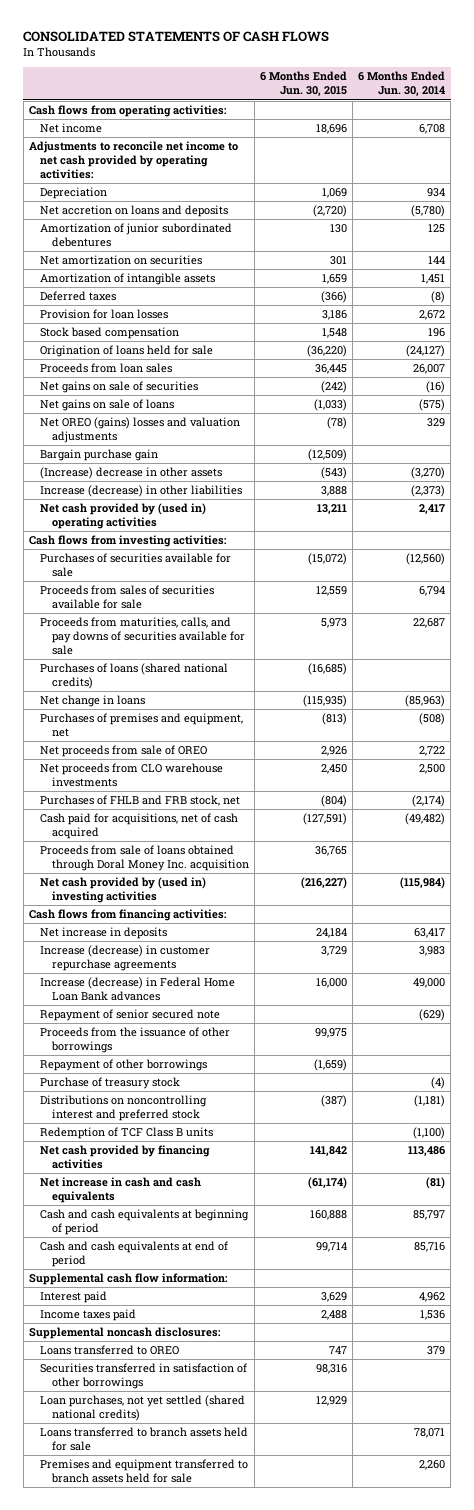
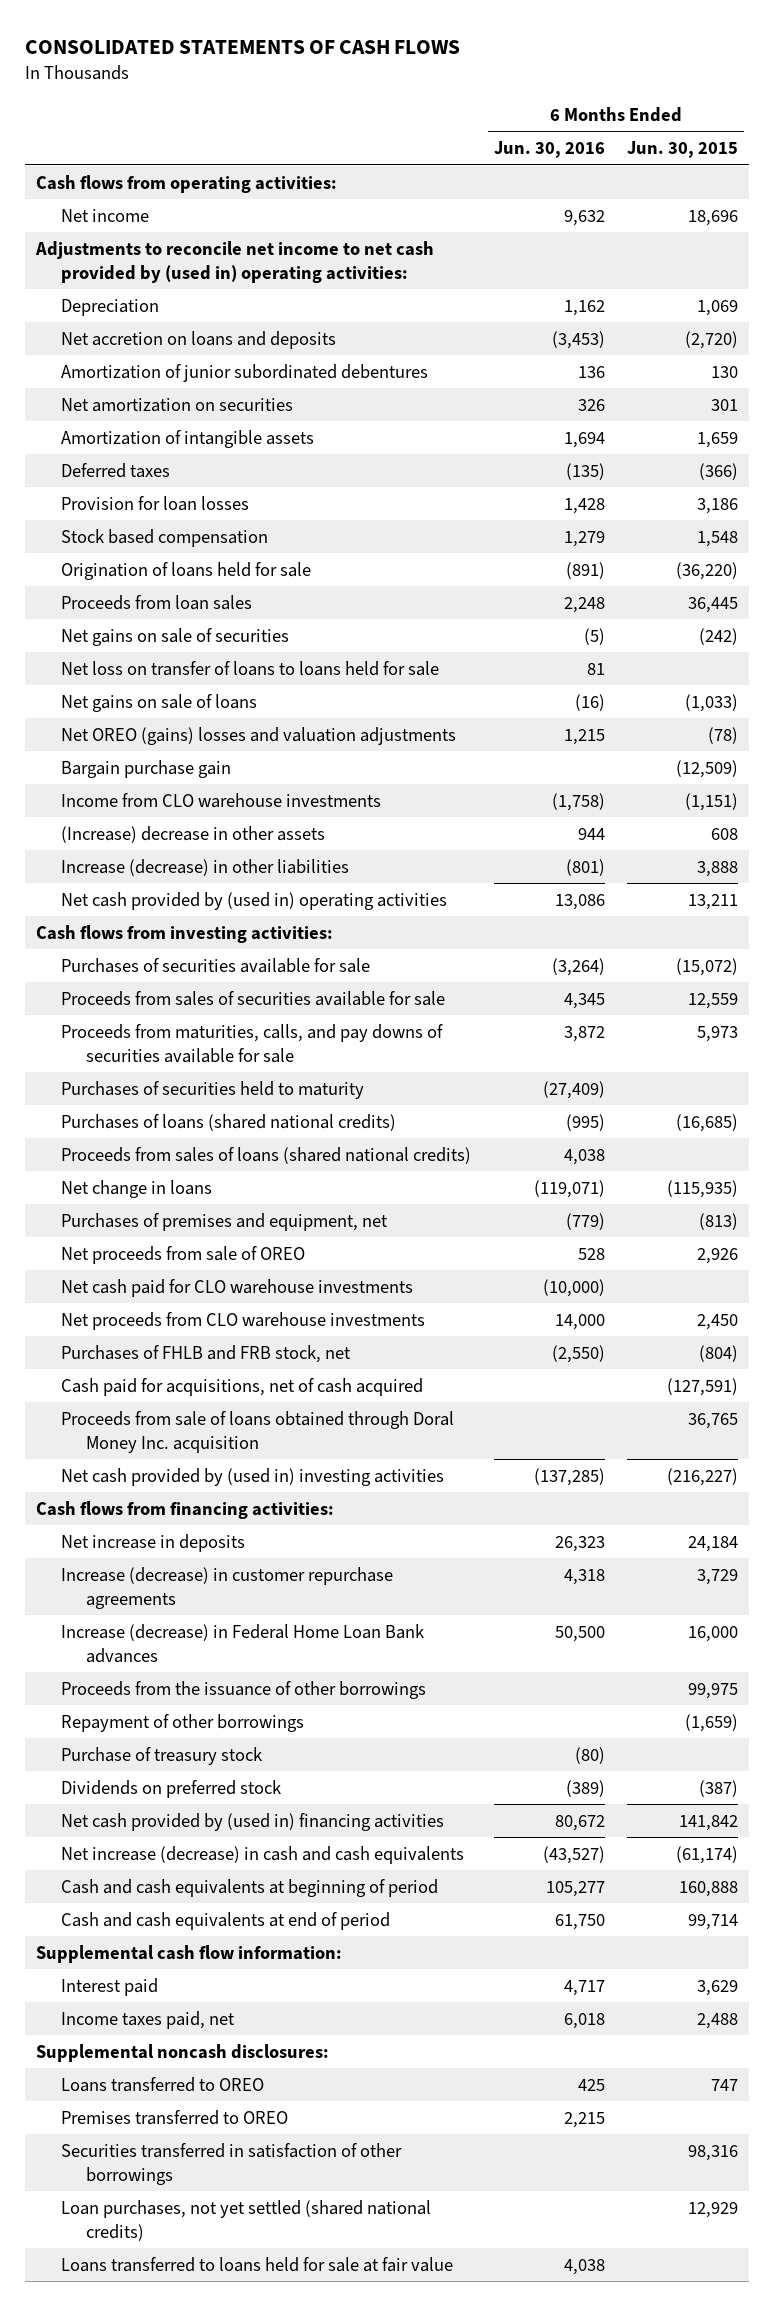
[358,71,446,97] 6 Months Ended Jun. 30, 2014 -> none
none -> [493,141,605,159] Jun. 30, 2016
[29,141,239,180] Adjustments to reconcile net income to net cash provided by operating activities: -> [35,240,435,283] Adjustments to reconcile net income to net cash provided by (used in) operating activities:
none -> [61,660,440,676] Net loss on transfer of loans to loans held for sale
none -> [61,792,382,808] Income from CLO warehouse investments
[320,467,347,480] (543) -> [711,827,739,840] 608
none -> [61,1080,365,1099] Purchases of securities held to maturity
none -> [61,1146,472,1164] Proceeds from sales of loans (shared national credits)
none -> [61,1278,414,1297] Net cash paid for CLO warehouse investments
[40,1009,221,1022] Repayment of senior secured note -> none
[40,1127,214,1140] Redemption of TCF Class B units -> none
[40,1095,208,1122] Distributions on noncontrolling interest and preferred stock -> [61,1779,282,1798] Dividends on preferred stock
[40,1145,211,1170] Net cash provided by financing activities -> [61,1812,445,1831] Net cash provided by (used in) financing activities
[40,1177,202,1204] Net increase in cash and cash equivalents -> [61,1845,465,1864] Net increase (decrease) in cash and cash equivalents
[40,1309,137,1322] Income taxes paid -> [61,2010,236,2029] Income taxes paid, net
none -> [61,2109,289,2125] Premises transferred to OREO
[40,1459,249,1484] Premises and equipment transferred to branch assets held for sale -> none
[40,1427,249,1452] Loans transferred to branch assets held for sale -> [61,2256,454,2272] Loans transferred to loans held for sale at fair value

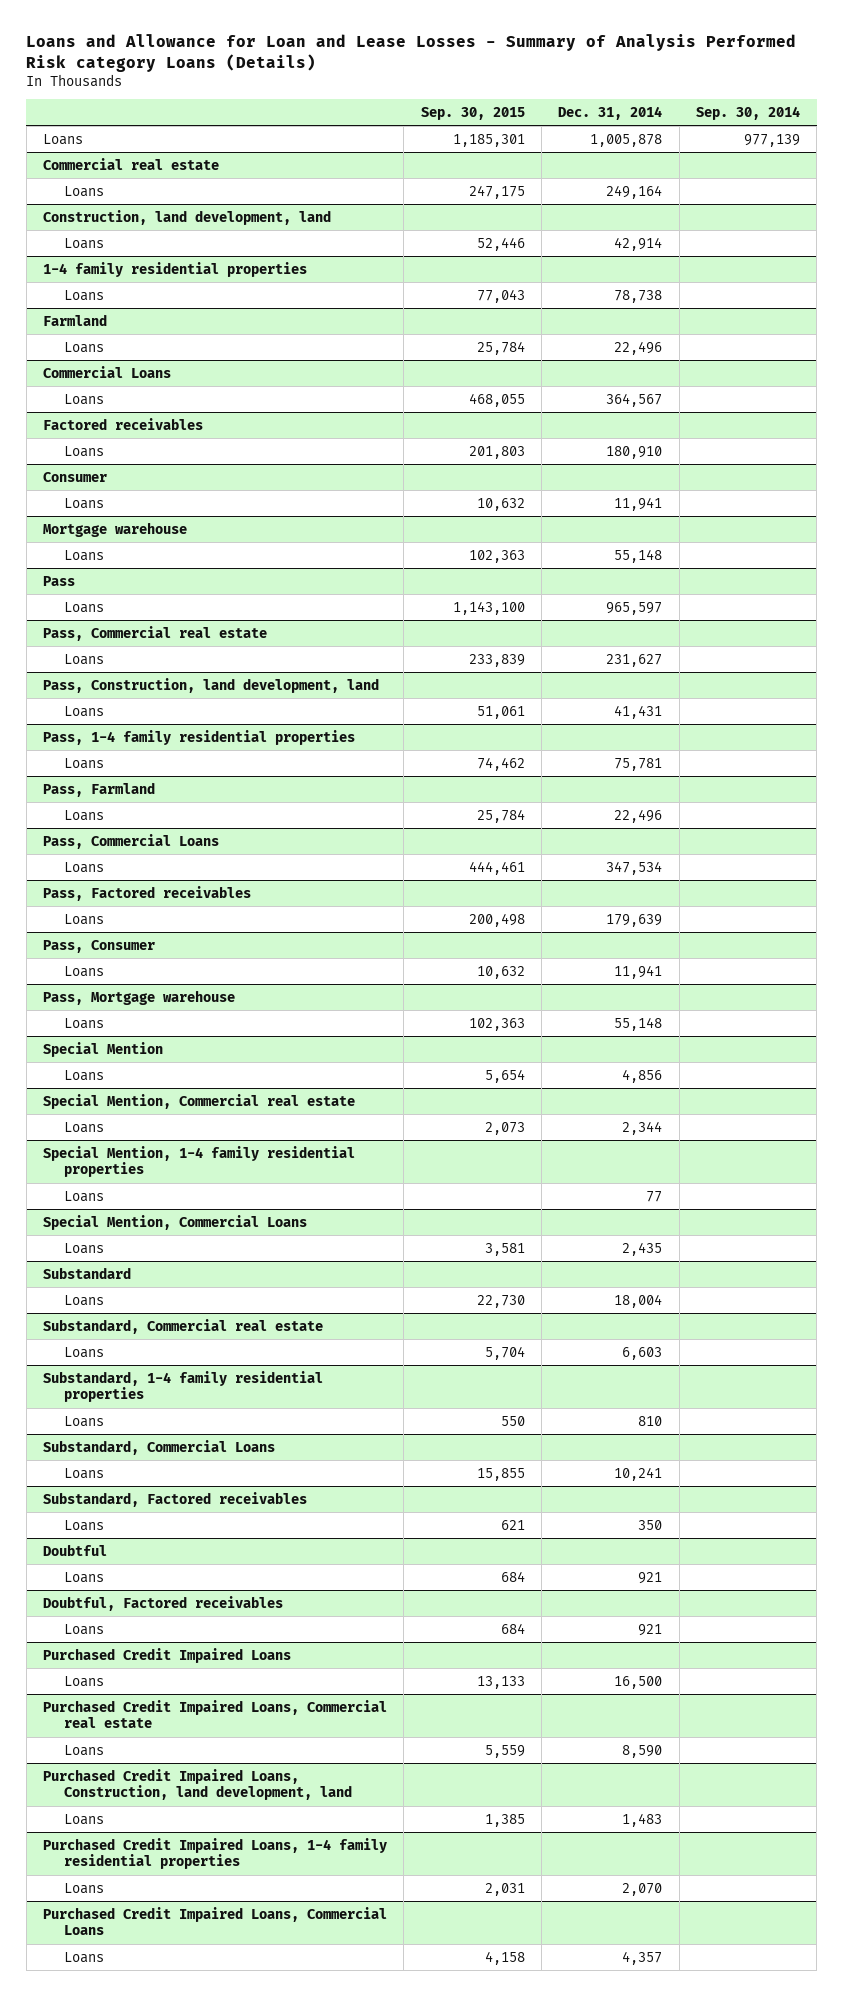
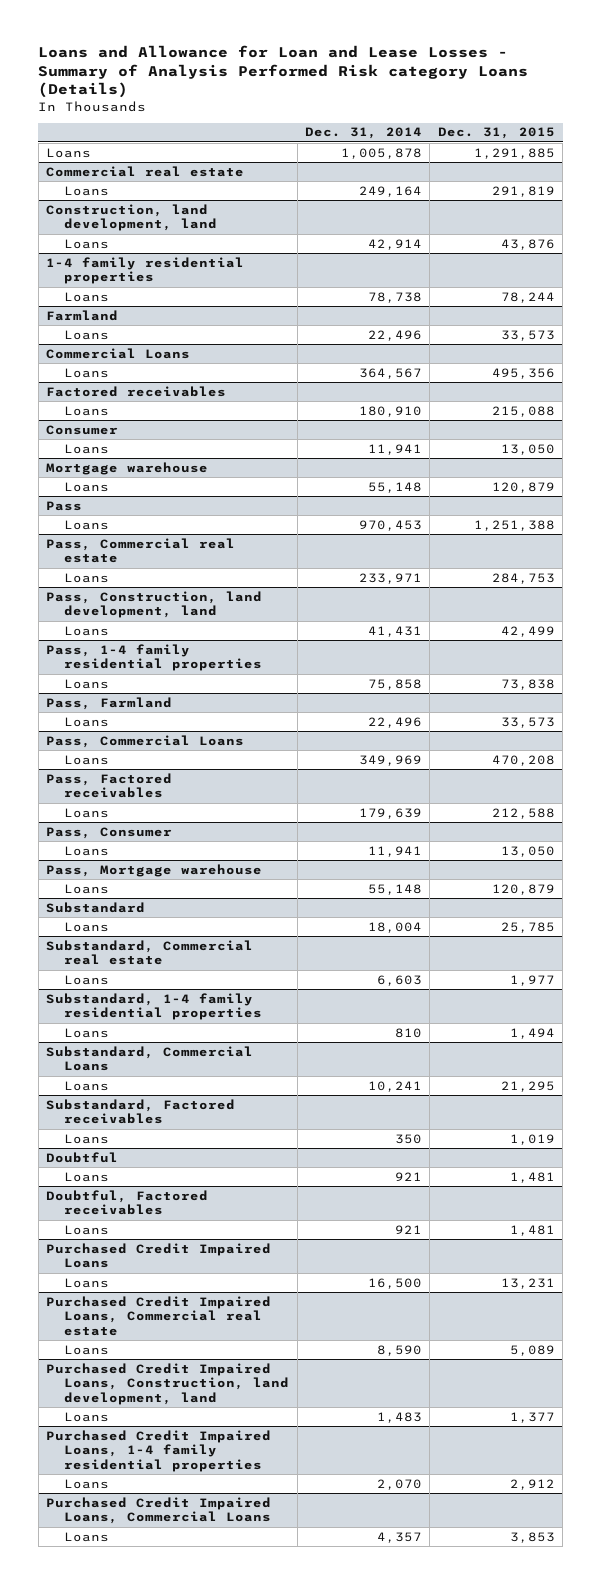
[420,107,525,121] Sep. 30, 2015 -> none
[695,106,800,121] Sep. 30, 2014 -> none
none -> [437,127,555,140] Dec. 31, 2015
[606,601,663,615] 965,597 -> [359,519,423,531] 970,453
[606,653,663,667] 231,627 -> [359,572,423,584] 233,971
[614,757,663,771] 75,781 -> [368,678,423,690] 75,858
[606,860,663,875] 347,534 -> [359,754,423,766] 349,969
[42,1041,163,1057] Special Mention -> none
[64,1069,105,1081] Loans -> none
[42,1093,355,1109] Special Mention, Commercial real estate -> none
[64,1121,105,1133] Loans -> none
[42,1145,355,1178] Special Mention, 1-4 family residential properties -> none
[64,1190,105,1202] Loans -> none
[42,1214,307,1230] Special Mention, Commercial Loans -> none
[64,1242,105,1254] Loans -> none

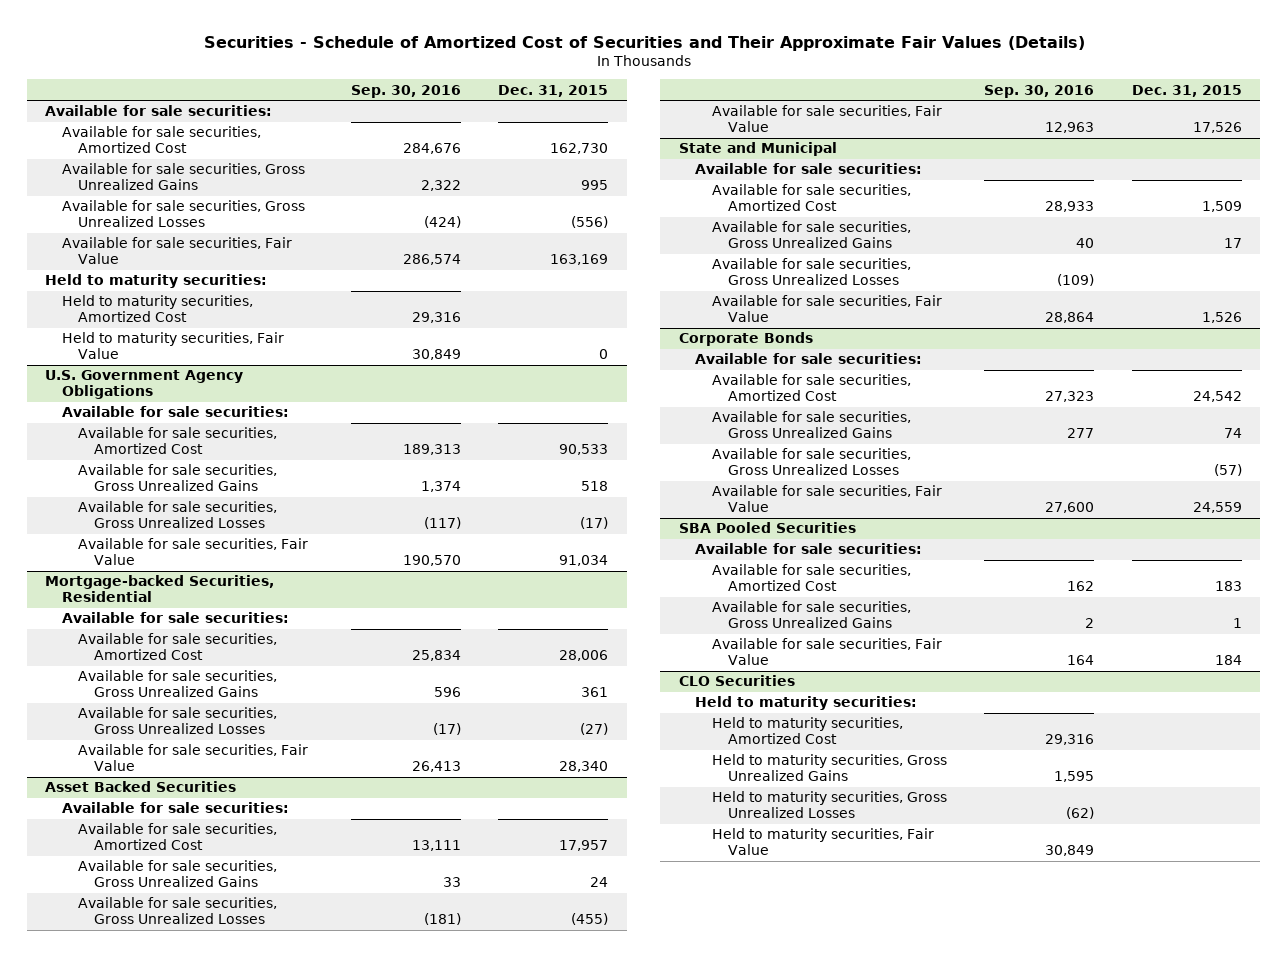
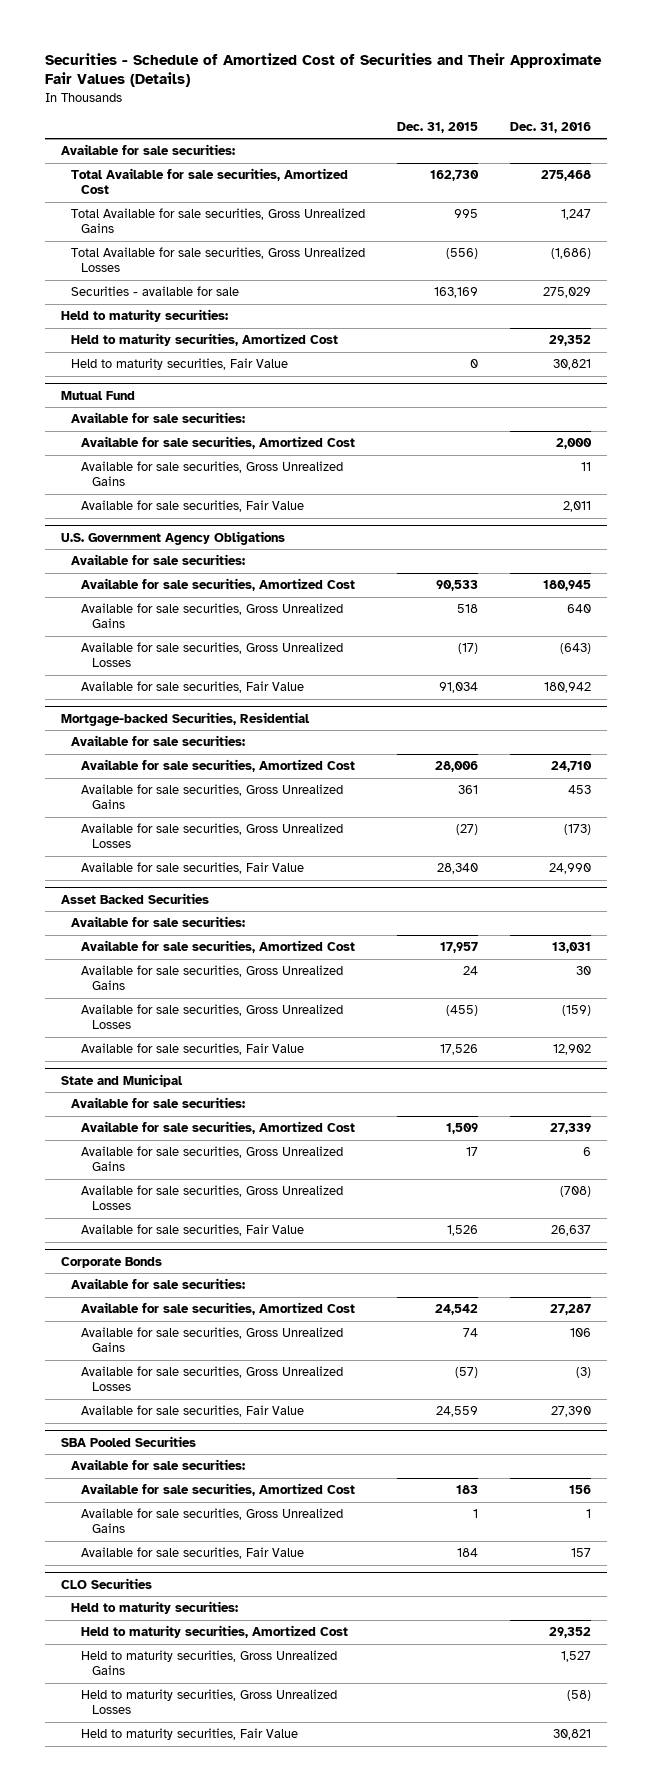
[350,84,461,98] Sep. 30, 2016 -> none
none -> [509,121,591,133] Dec. 31, 2016
[61,126,261,154] Available for sale securities, Amortized Cost -> [71,168,349,195] Total Available for sale securities, Amortized Cost
[61,163,305,191] Available for sale securities, Gross Unrealized Gains -> [71,208,366,234] Total Available for sale securities, Gross Unrealized Gains
[61,200,305,228] Available for sale securities, Gross Unrealized Losses -> [71,247,366,273] Total Available for sale securities, Gross Unrealized Losses
[61,237,292,265] Available for sale securities, Fair Value -> [71,286,240,297] Securities - available for sale
none -> [60,390,135,400] Mutual Fund
none -> [71,412,246,424] Available for sale securities:
none -> [81,436,356,450] Available for sale securities, Amortized Cost
none -> [81,461,344,487] Available for sale securities, Gross Unrealized Gains
none -> [81,500,305,513] Available for sale securities, Fair Value

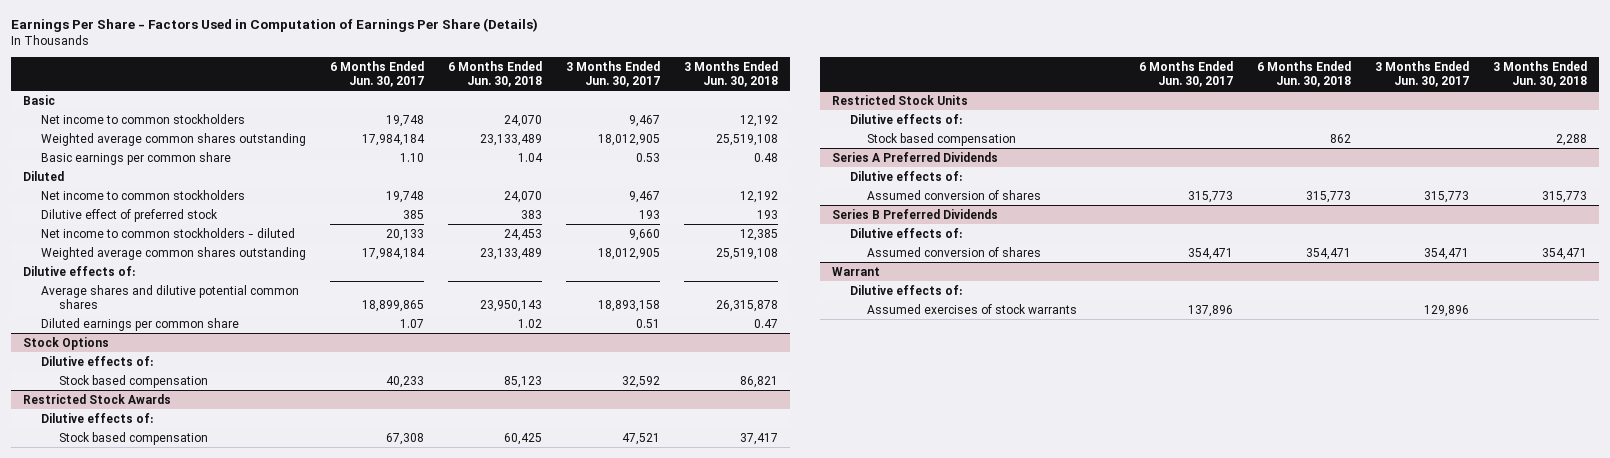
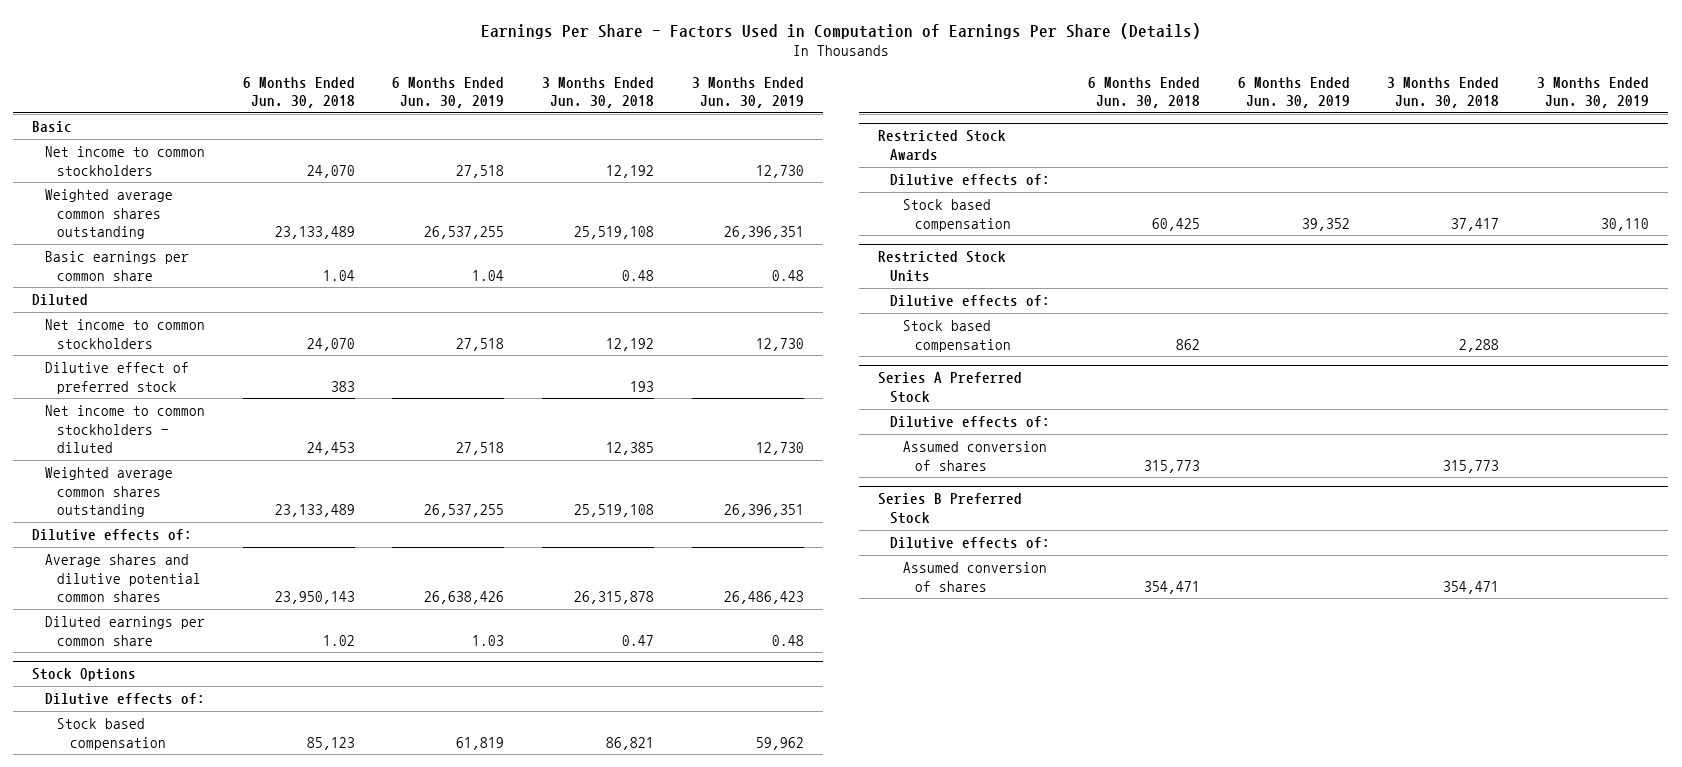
[330,60,425,87] 6 Months Ended Jun. 30, 2017 -> none
[566,60,661,87] 3 Months Ended Jun. 30, 2017 -> none
none -> [392,76,505,109] 6 Months Ended Jun. 30, 2019
none -> [691,76,804,109] 3 Months Ended Jun. 30, 2019
[831,151,998,162] Series A Preferred Dividends -> [877,372,1022,403] Series A Preferred Stock
[831,208,998,219] Series B Preferred Dividends -> [877,493,1022,524] Series B Preferred Stock
[831,266,880,276] Warrant -> none
[849,284,962,295] Dilutive effects of: -> none
[867,303,1078,314] Assumed exercises of stock warrants -> none

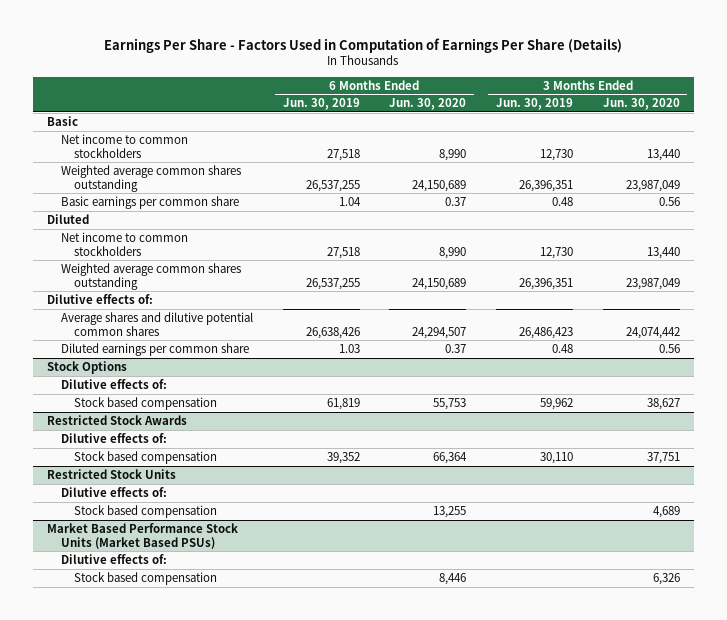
[242,76,355,109] 6 Months Ended Jun. 30, 2018 -> none
[542,76,655,109] 3 Months Ended Jun. 30, 2018 -> none
none -> [389,98,467,111] Jun. 30, 2020
none -> [602,98,680,111] Jun. 30, 2020
[44,362,189,394] Dilutive effect of preferred stock -> none
[44,405,205,454] Net income to common stockholders - diluted -> none
[877,372,1022,403] Series A Preferred Stock -> none
[890,416,1051,429] Dilutive effects of: -> none
[902,441,1047,471] Assumed conversion of shares -> none
[877,493,1022,524] Series B Preferred Stock -> none
none -> [47,522,239,549] Market Based Performance Stock Units (Market Based PSUs)
[902,562,1047,592] Assumed conversion of shares -> none
none -> [74,571,218,585] Stock based compensation

